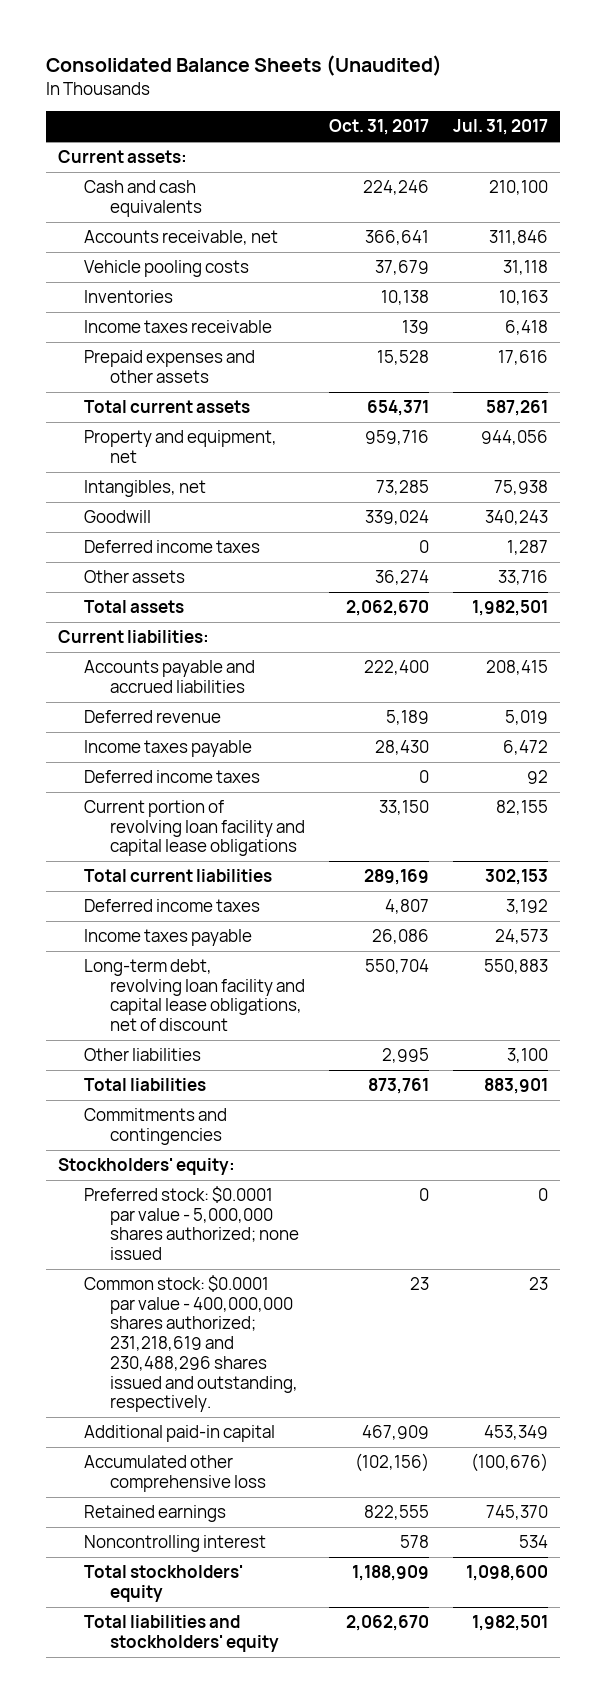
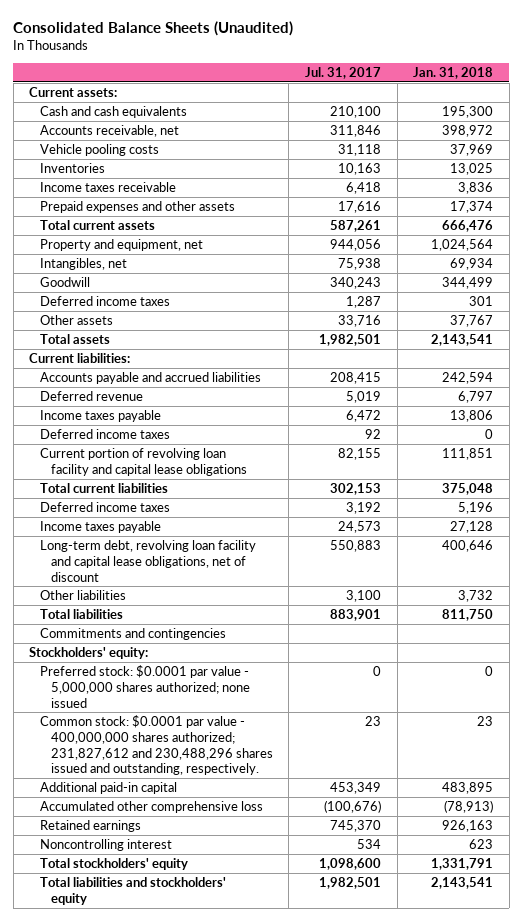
[328,119,429,136] Oct. 31, 2017 -> none
none -> [413,67,494,80] Jan. 31, 2018
[83,1275,298,1413] Common stock: $0.0001 par value - 400,000,000 shares authorized; 231,218,619 and 230,488,296 shares issued and outstanding, respectively. -> [40,715,273,776] Common stock: $0.0001 par value - 400,000,000 shares authorized; 231,827,612 and 230,488,296 shares issued and outstanding, respectively.

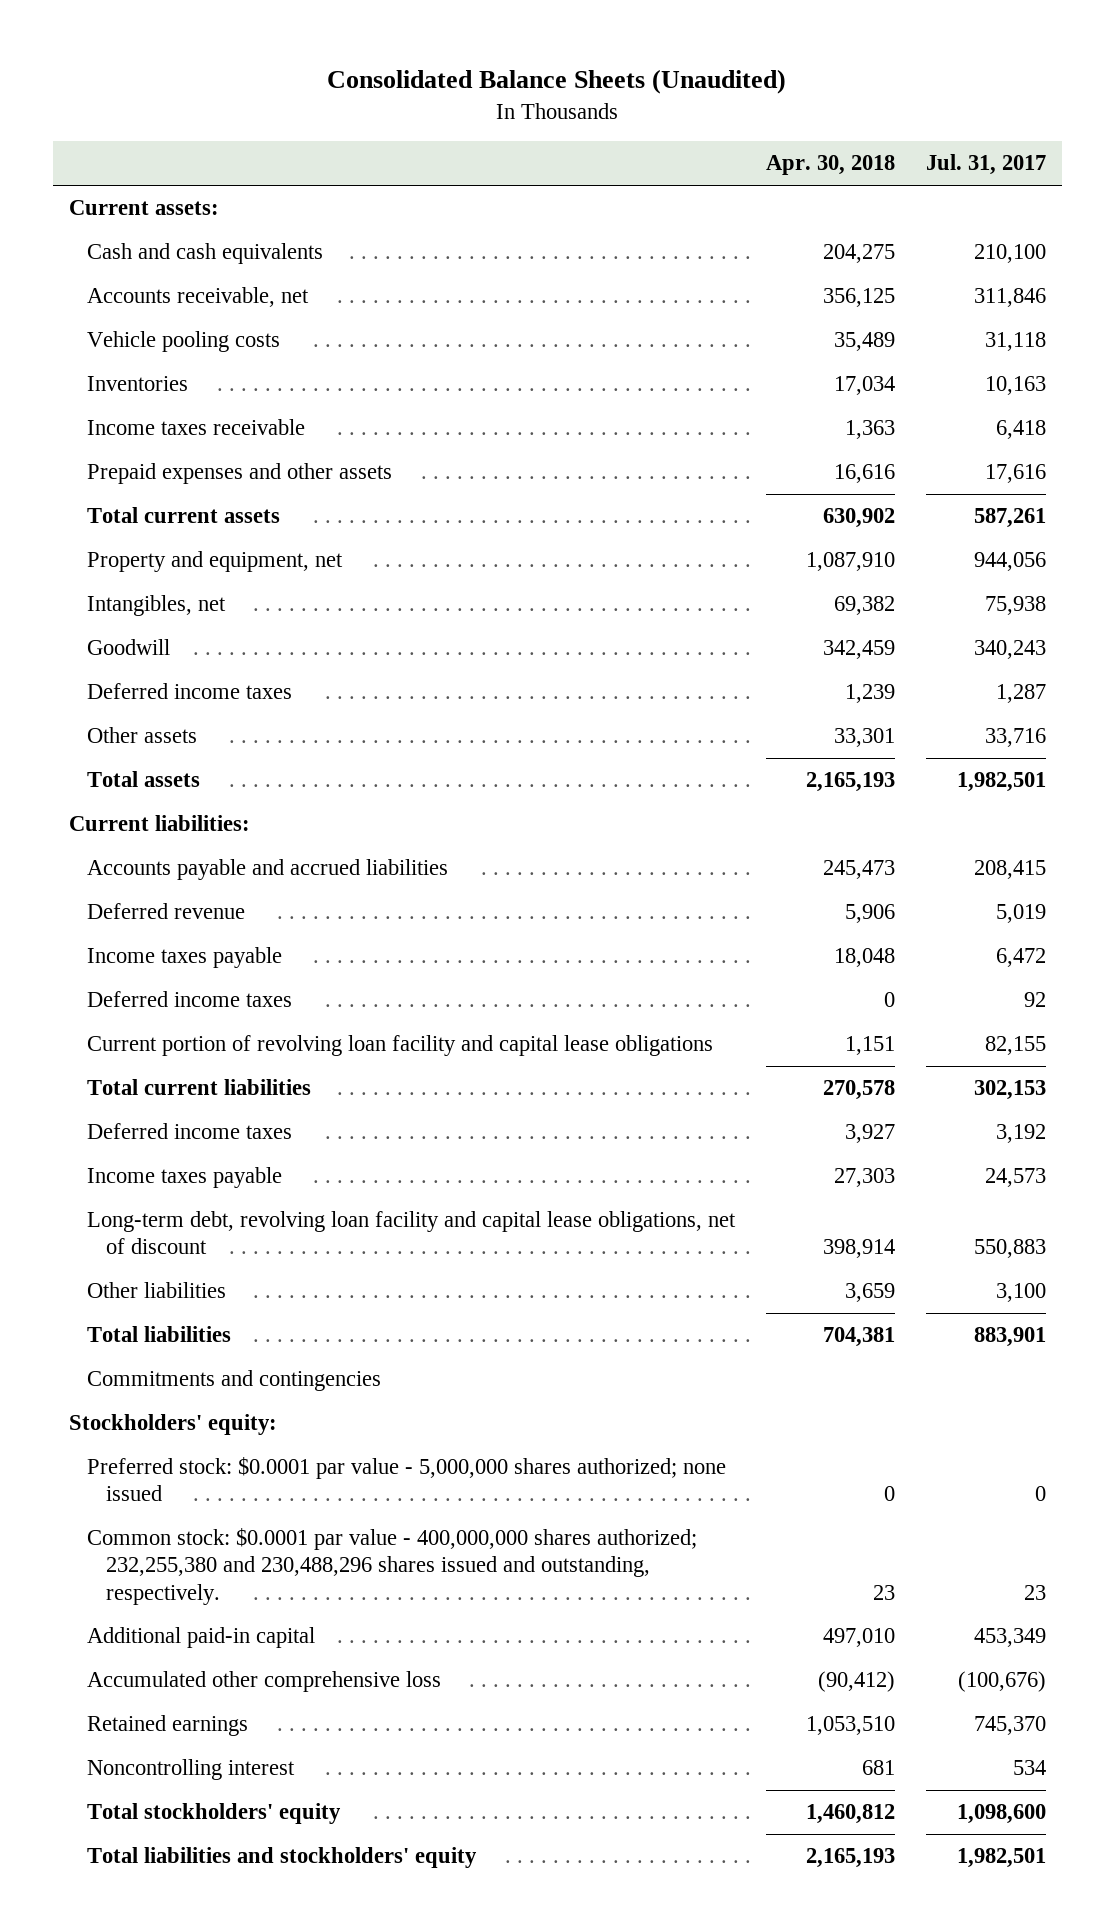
[413,67,494,80] Jan. 31, 2018 -> none
none -> [766,155,896,176] Apr. 30, 2018
[40,715,273,776] Common stock: $0.0001 par value - 400,000,000 shares authorized; 231,827,612 and 230,488,296 shares issued and outstanding, respectively. -> [87,1528,698,1605] Common stock: $0.0001 par value - 400,000,000 shares authorized; 232,255,380 and 230,488,296 shares issued and outstanding, respectively.

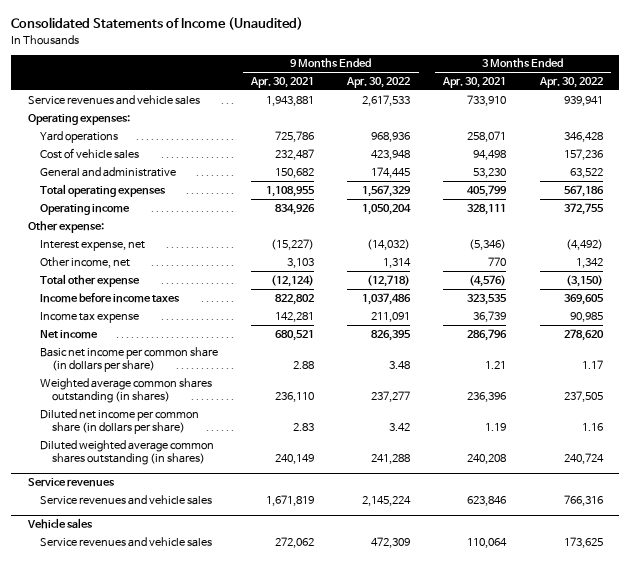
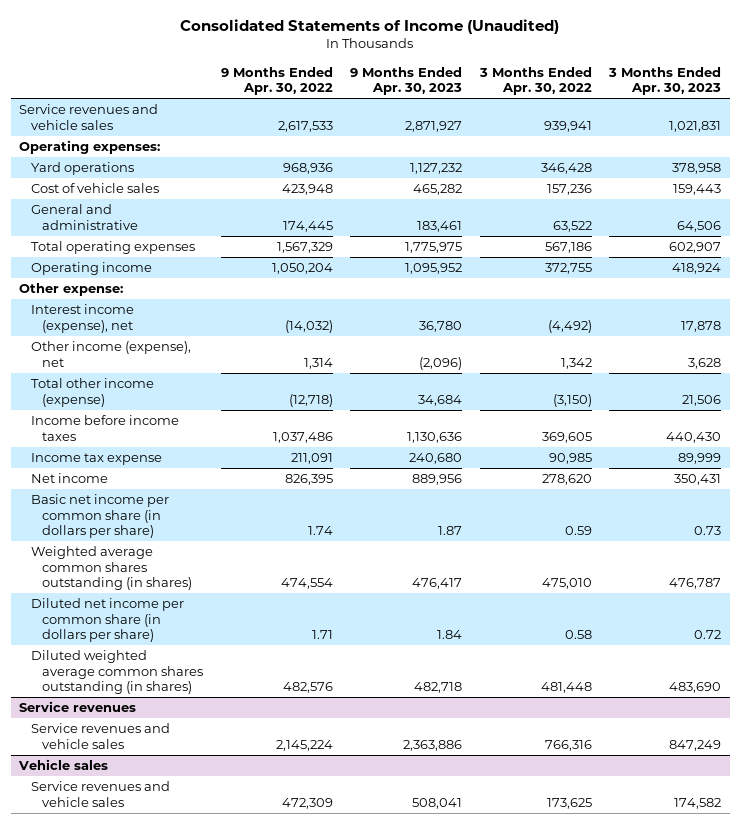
[249,77,314,89] Apr. 30, 2021 -> none
[442,77,507,89] Apr. 30, 2021 -> none
none -> [350,66,463,96] 9 Months Ended Apr. 30, 2023
none -> [607,66,721,96] 3 Months Ended Apr. 30, 2023
[39,239,145,251] Interest expense, net -> [30,304,134,333] Interest income (expense), net
[39,256,130,268] Other income, net -> [30,341,191,367] Other income (expense), net
[39,273,140,287] Total other expense -> [30,378,154,407] Total other income (expense)
[389,361,411,370] 3.48 -> [307,525,333,535] 1.74
[581,360,603,370] 1.17 -> [564,525,592,535] 0.59
[371,391,411,403] 237,277 -> [280,577,333,589] 474,554
[563,391,603,403] 237,505 -> [541,577,592,589] 475,010
[389,423,411,432] 3.42 -> [311,629,333,639] 1.71
[581,423,603,432] 1.16 -> [564,629,592,639] 0.58
[371,454,411,465] 241,288 -> [282,681,333,693] 482,576
[563,453,604,465] 240,724 -> [540,681,592,693] 481,448

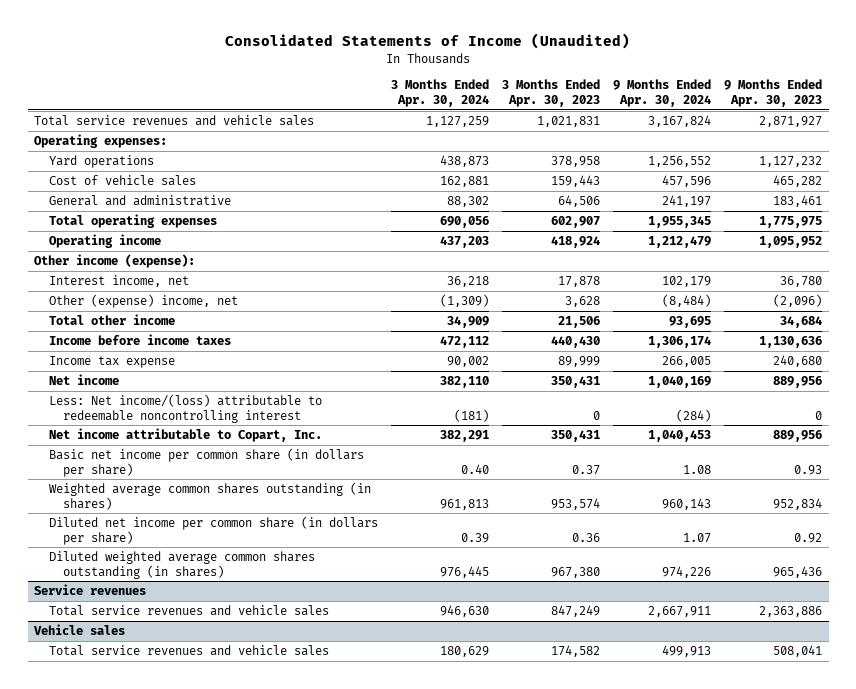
[220,66,333,96] 9 Months Ended Apr. 30, 2022 -> none
[478,66,592,96] 3 Months Ended Apr. 30, 2022 -> none
none -> [390,79,489,107] 3 Months Ended Apr. 30, 2024
none -> [612,79,711,107] 9 Months Ended Apr. 30, 2024
[19,104,159,130] Service revenues and vehicle sales -> [34,115,315,127] Total service revenues and vehicle sales
[19,283,124,297] Other expense: -> [34,254,196,269] Other income (expense):
[30,304,134,333] Interest income (expense), net -> [48,275,189,288] Interest income, net
[30,341,191,367] Other income (expense), net -> [48,294,238,309] Other (expense) income, net
[30,378,154,407] Total other income (expense) -> [48,314,175,326] Total other income
none -> [48,394,322,423] Less: Net income/(loss) attributable to redeemable noncontrolling interest
none -> [48,428,322,443] Net income attributable to Copart, Inc.
[438,525,463,535] 1.87 -> [793,464,822,475] 0.93
[693,525,721,535] 0.73 -> [571,464,600,475] 0.37
[412,577,463,589] 476,417 -> [772,497,822,510] 952,834
[668,577,721,589] 476,787 -> [550,497,600,510] 953,574
[437,629,463,639] 1.84 -> [793,532,822,543] 0.92
[693,629,721,639] 0.72 -> [571,532,600,542] 0.36
[414,681,463,693] 482,718 -> [772,565,822,578] 965,436
[668,681,721,693] 483,690 -> [550,566,600,578] 967,380
[30,723,170,749] Service revenues and vehicle sales -> [48,605,329,617] Total service revenues and vehicle sales
[30,781,170,807] Service revenues and vehicle sales -> [48,645,329,657] Total service revenues and vehicle sales

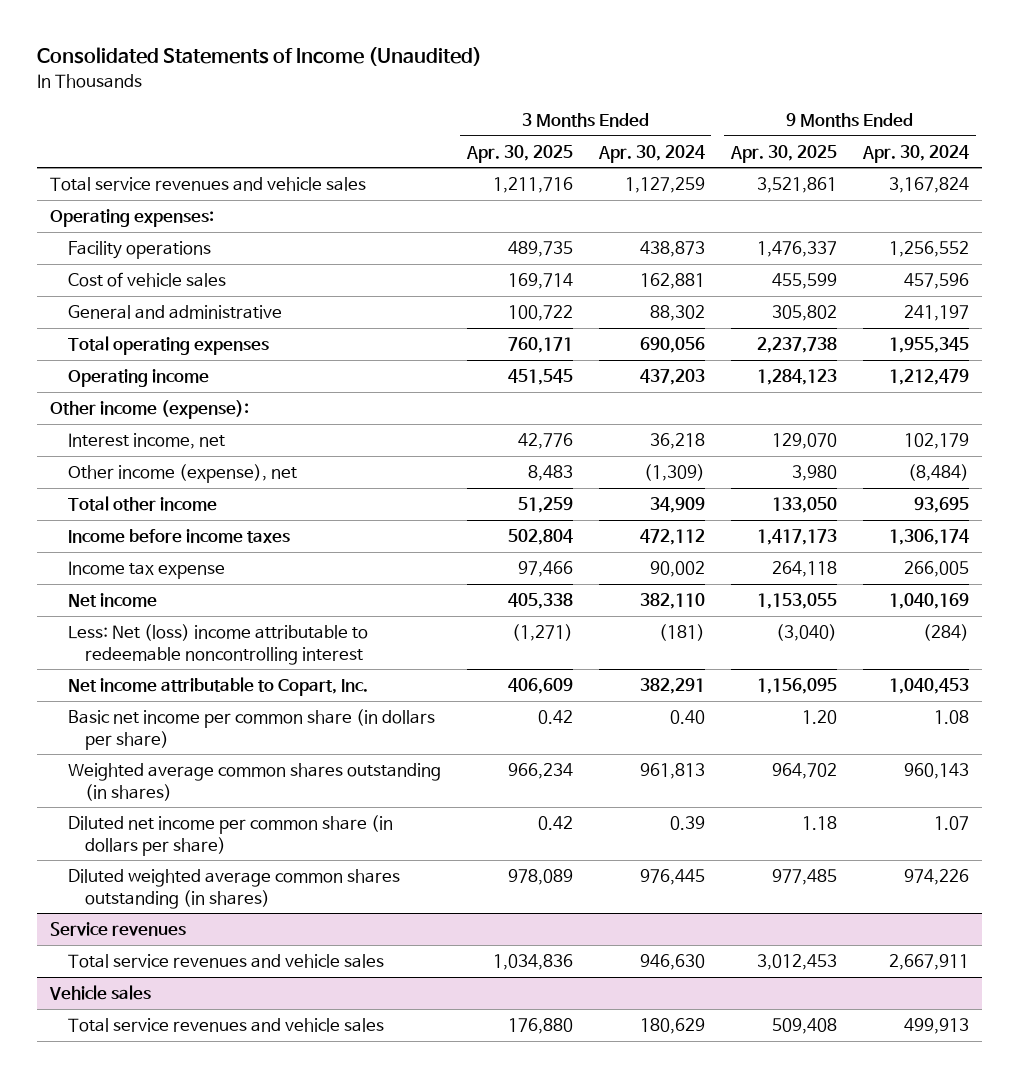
[501,79,600,107] 3 Months Ended Apr. 30, 2023 -> none
[723,79,822,107] 9 Months Ended Apr. 30, 2023 -> none
none -> [465,144,573,163] Apr. 30, 2025
none -> [729,144,837,163] Apr. 30, 2025
[48,155,154,169] Yard operations -> [67,241,211,260] Facility operations
[48,294,238,309] Other (expense) income, net -> [67,464,297,484] Other income (expense), net
[48,394,322,423] Less: Net income/(loss) attributable to redeemable noncontrolling interest -> [67,624,368,665] Less: Net (loss) income attributable to redeemable noncontrolling interest

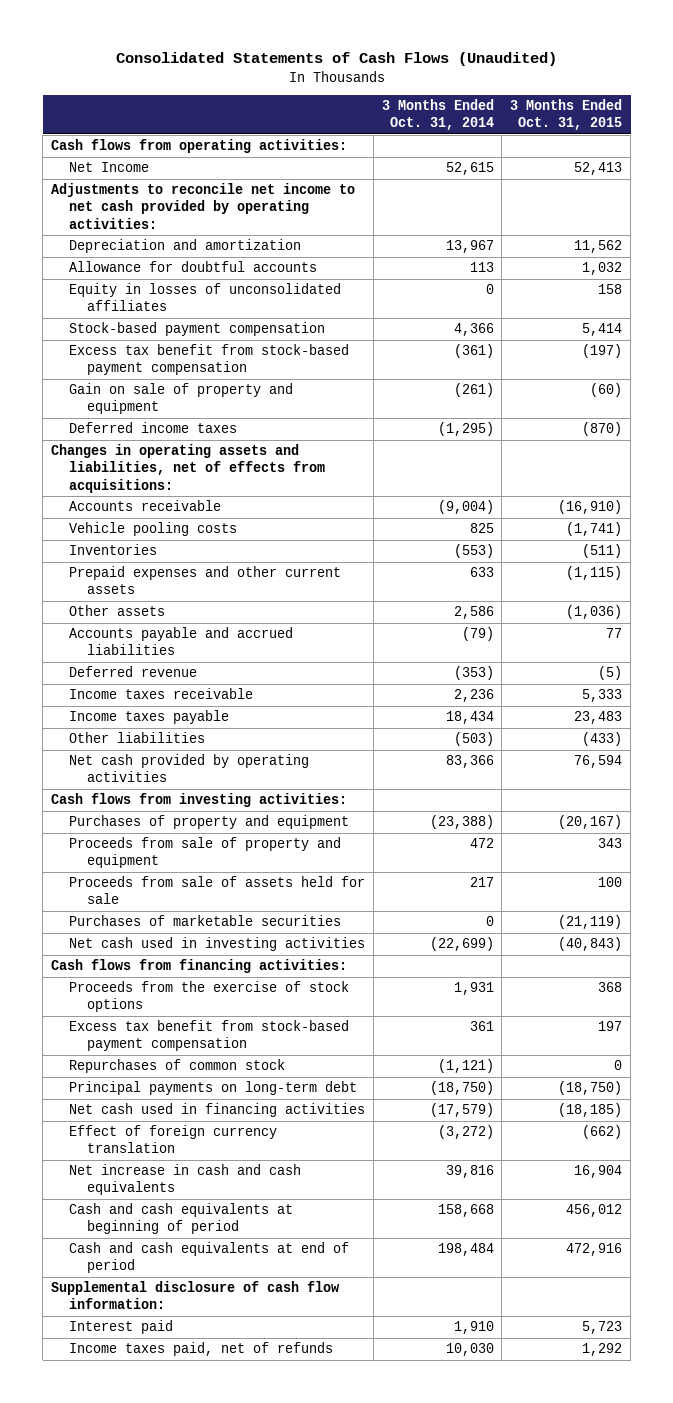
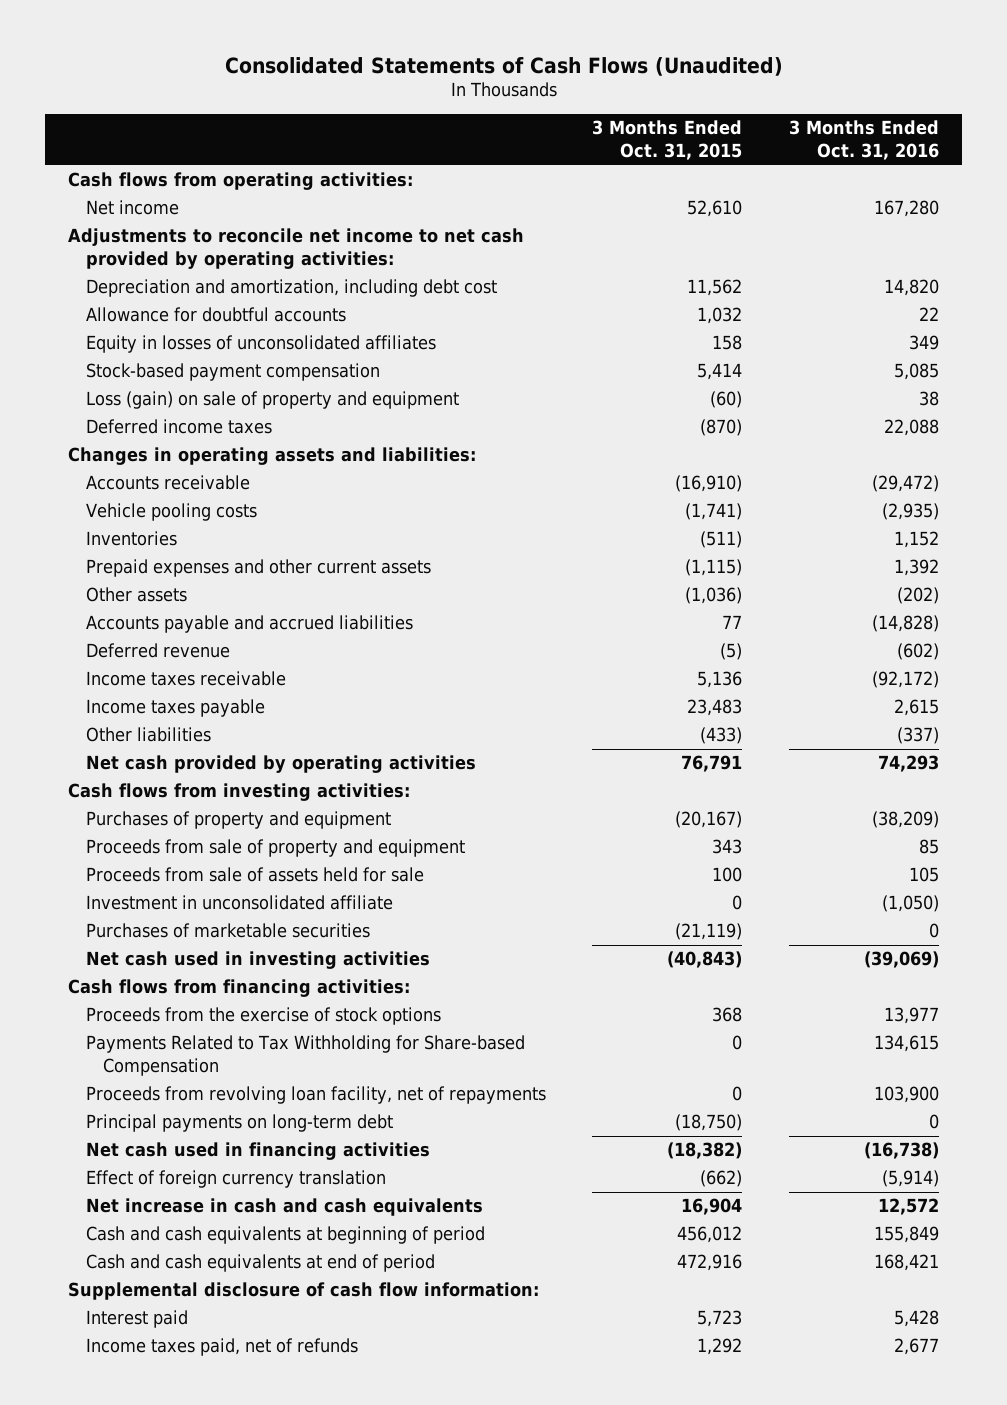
[381,99,494,131] 3 Months Ended Oct. 31, 2014 -> none
none -> [788,120,939,161] 3 Months Ended Oct. 31, 2016
[68,162,149,173] Net Income -> [85,200,179,216] Net income
[574,162,623,176] 52,413 -> [687,200,743,218] 52,610
[68,239,301,254] Depreciation and amortization -> [85,279,497,298] Depreciation and amortization, including debt cost
[68,344,349,376] Excess tax benefit from stock-based payment compensation -> none
[68,383,293,415] Gain on sale of property and equipment -> [85,391,459,410] Loss (gain) on sale of property and equipment
[51,444,325,493] Changes in operating assets and liabilities, net of effects from acquisitions: -> [68,447,477,466] Changes in operating assets and liabilities:
[582,689,623,703] 5,333 -> [697,671,743,689] 5,136
[574,755,623,769] 76,594 -> [681,755,743,773] 76,791
none -> [85,895,393,911] Investment in unconsolidated affiliate
[68,1020,349,1052] Excess tax benefit from stock-based payment compensation -> none
[68,1059,285,1074] Repurchases of common stock -> none
none -> [85,1035,525,1077] Payments Related to Tax Withholding for Share-based Compensation
none -> [85,1086,546,1105] Proceeds from revolving loan facility, net of repayments
[558,1103,623,1118] (18,185) -> [667,1142,743,1160] (18,382)

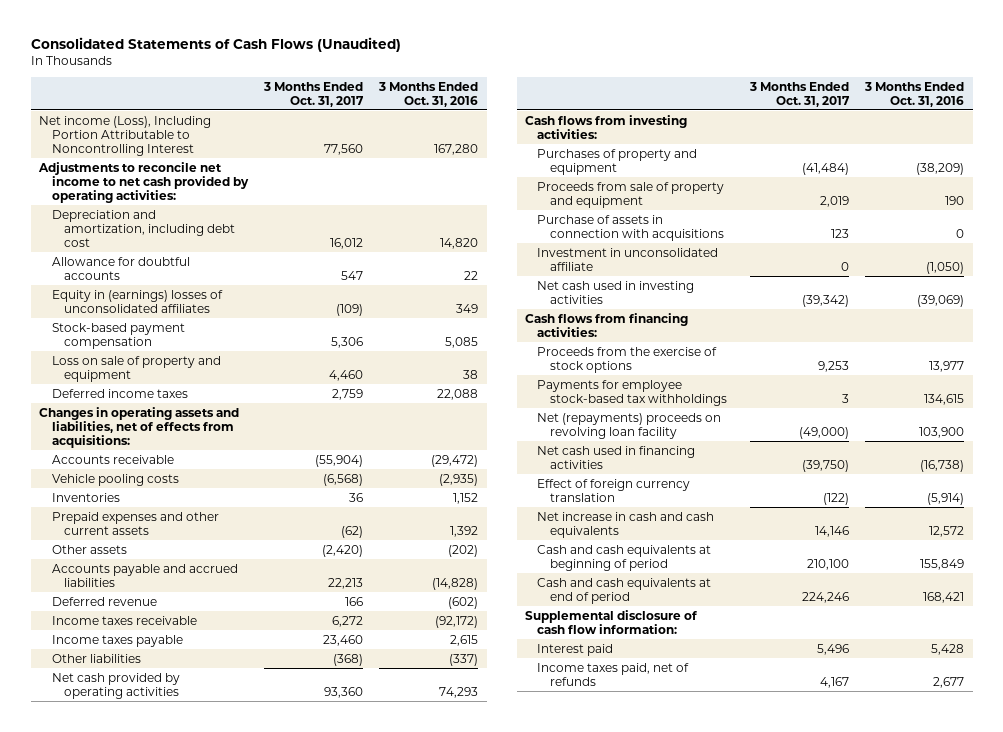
[592,120,743,161] 3 Months Ended Oct. 31, 2015 -> none
none -> [263,81,365,107] 3 Months Ended Oct. 31, 2017
[68,172,414,191] Cash flows from operating activities: -> none
[85,200,179,216] Net income -> [38,115,211,156] Net income (Loss), Including Portion Attributable to Noncontrolling Interest
[85,335,436,354] Equity in losses of unconsolidated affiliates -> [51,289,223,313] Equity in (earnings) losses of unconsolidated affiliates
[85,391,459,410] Loss (gain) on sale of property and equipment -> [51,355,221,382] Loss on sale of property and equipment
[68,447,477,466] Changes in operating assets and liabilities: -> [38,406,239,448] Changes in operating assets and liabilities, net of effects from acquisitions:
[85,867,424,883] Proceeds from sale of assets held for sale -> none
[918,839,939,855] 85 -> [945,195,965,205] 190
none -> [537,214,725,241] Purchase of assets in connection with acquisitions
[85,923,370,939] Purchases of marketable securities -> none
[85,1114,393,1133] Principal payments on long-term debt -> none
[85,1035,525,1077] Payments Related to Tax Withholding for Share-based Compensation -> [537,379,728,406] Payments for employee stock-based tax withholdings
[85,1086,546,1105] Proceeds from revolving loan facility, net of repayments -> [537,412,722,439] Net (repayments) proceeds on revolving loan facility

